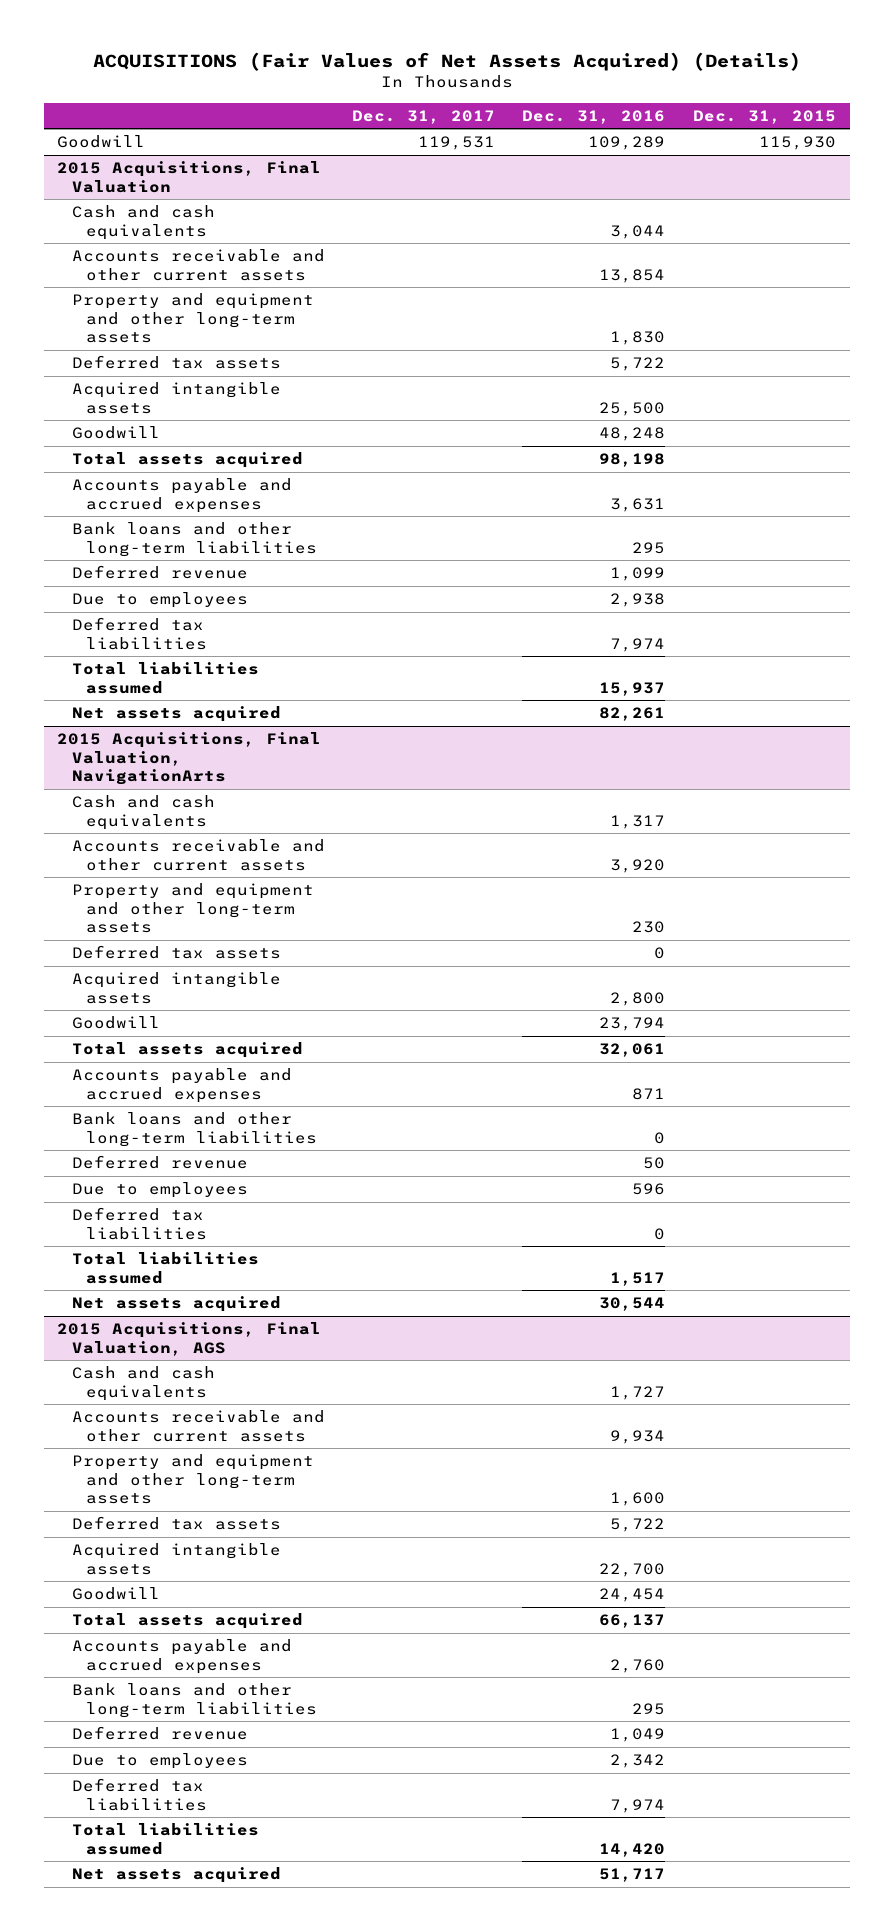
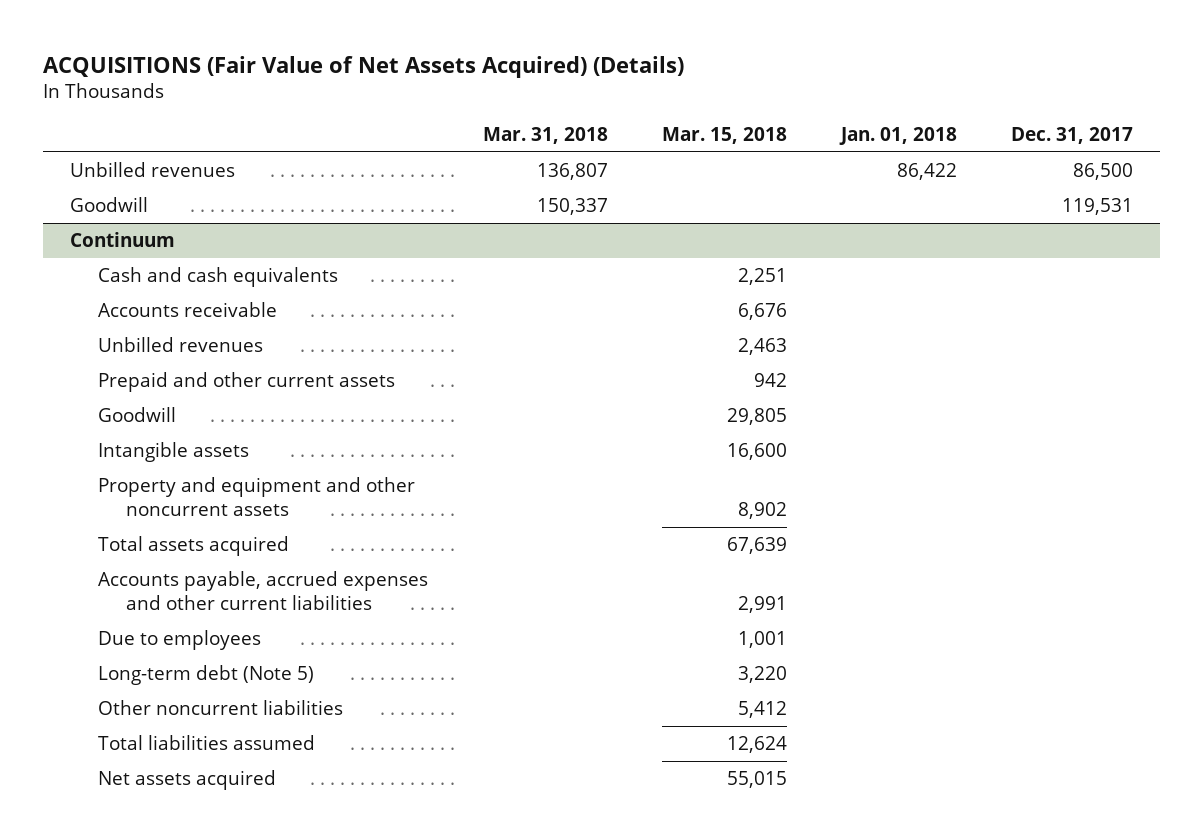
[92,52,801,72] ACQUISITIONS (Fair Values of Net Assets Acquired) (Details) -> [43,55,685,78] ACQUISITIONS (Fair Value of Net Assets Acquired) (Details)
[522,109,666,124] Dec. 31, 2016 -> none
[692,109,836,124] Dec. 31, 2015 -> none
none -> [482,127,608,145] Mar. 31, 2018
none -> [661,127,787,145] Mar. 15, 2018
none -> [838,127,957,146] Jan. 01, 2018
none -> [70,162,236,178] Unbilled revenues
[57,161,322,193] 2015 Acquisitions, Final Valuation -> none
[71,205,215,240] Cash and cash equivalents -> none
[71,249,325,281] Accounts receivable and other current assets -> none
[71,293,314,344] Property and equipment and other long-term assets -> none
[71,355,281,370] Deferred tax assets -> none
[71,382,281,414] Acquired intangible assets -> none
[71,426,160,440] Goodwill -> none
[71,452,303,469] Total assets acquired -> none
[71,478,292,513] Accounts payable and accrued expenses -> none
[71,522,317,557] Bank loans and other long-term liabilities -> none
[71,565,248,580] Deferred revenue -> none
[71,592,248,609] Due to employees -> none
[71,617,207,650] Deferred tax liabilities -> none
[71,662,259,694] Total liabilities assumed -> none
[71,706,281,723] Net assets acquired -> none
[57,732,322,786] 2015 Acquisitions, Final Valuation, NavigationArts -> none
[71,795,215,830] Cash and cash equivalents -> none
[71,839,325,871] Accounts receivable and other current assets -> none
[71,883,314,934] Property and equipment and other long-term assets -> none
[71,945,281,960] Deferred tax assets -> none
[71,972,281,1004] Acquired intangible assets -> none
[71,1016,160,1030] Goodwill -> none
[71,1042,303,1059] Total assets acquired -> none
[71,1068,292,1103] Accounts payable and accrued expenses -> none
[71,1112,317,1147] Bank loans and other long-term liabilities -> none
[71,1155,248,1170] Deferred revenue -> none
[71,1182,248,1199] Due to employees -> none
[71,1207,207,1240] Deferred tax liabilities -> none
[71,1252,259,1284] Total liabilities assumed -> none
[71,1296,281,1313] Net assets acquired -> none
[57,1322,322,1356] 2015 Acquisitions, Final Valuation, AGS -> none
[71,1366,215,1401] Cash and cash equivalents -> none
[71,1410,325,1442] Accounts receivable and other current assets -> none
[71,1454,314,1505] Property and equipment and other long-term assets -> none
[71,1516,281,1531] Deferred tax assets -> none
[71,1543,281,1575] Acquired intangible assets -> none
[71,1587,160,1601] Goodwill -> none
[71,1613,303,1630] Total assets acquired -> none
[71,1639,292,1674] Accounts payable and accrued expenses -> none
[71,1683,317,1718] Bank loans and other long-term liabilities -> none
[71,1726,248,1741] Deferred revenue -> none
[71,1753,248,1770] Due to employees -> none
[71,1778,207,1811] Deferred tax liabilities -> none
[71,1823,259,1855] Total liabilities assumed -> none
[71,1867,281,1884] Net assets acquired -> none
none -> [70,232,176,248] Continuum
none -> [98,267,339,288] Cash and cash equivalents
none -> [98,302,278,318] Accounts receivable
none -> [98,337,264,353] Unbilled revenues
none -> [98,372,396,393] Prepaid and other current assets
none -> [98,407,177,423] Goodwill
none -> [98,442,250,463] Intangible assets
none -> [98,477,416,516] Property and equipment and other noncurrent assets
none -> [98,536,290,557] Total assets acquired
none -> [98,571,429,610] Accounts payable, accrued expenses and other current liabilities
none -> [98,630,262,651] Due to employees
none -> [98,665,315,686] Long-term debt (Note 5)
none -> [98,700,344,716] Other noncurrent liabilities
none -> [98,735,316,751] Total liabilities assumed
none -> [98,770,277,791] Net assets acquired

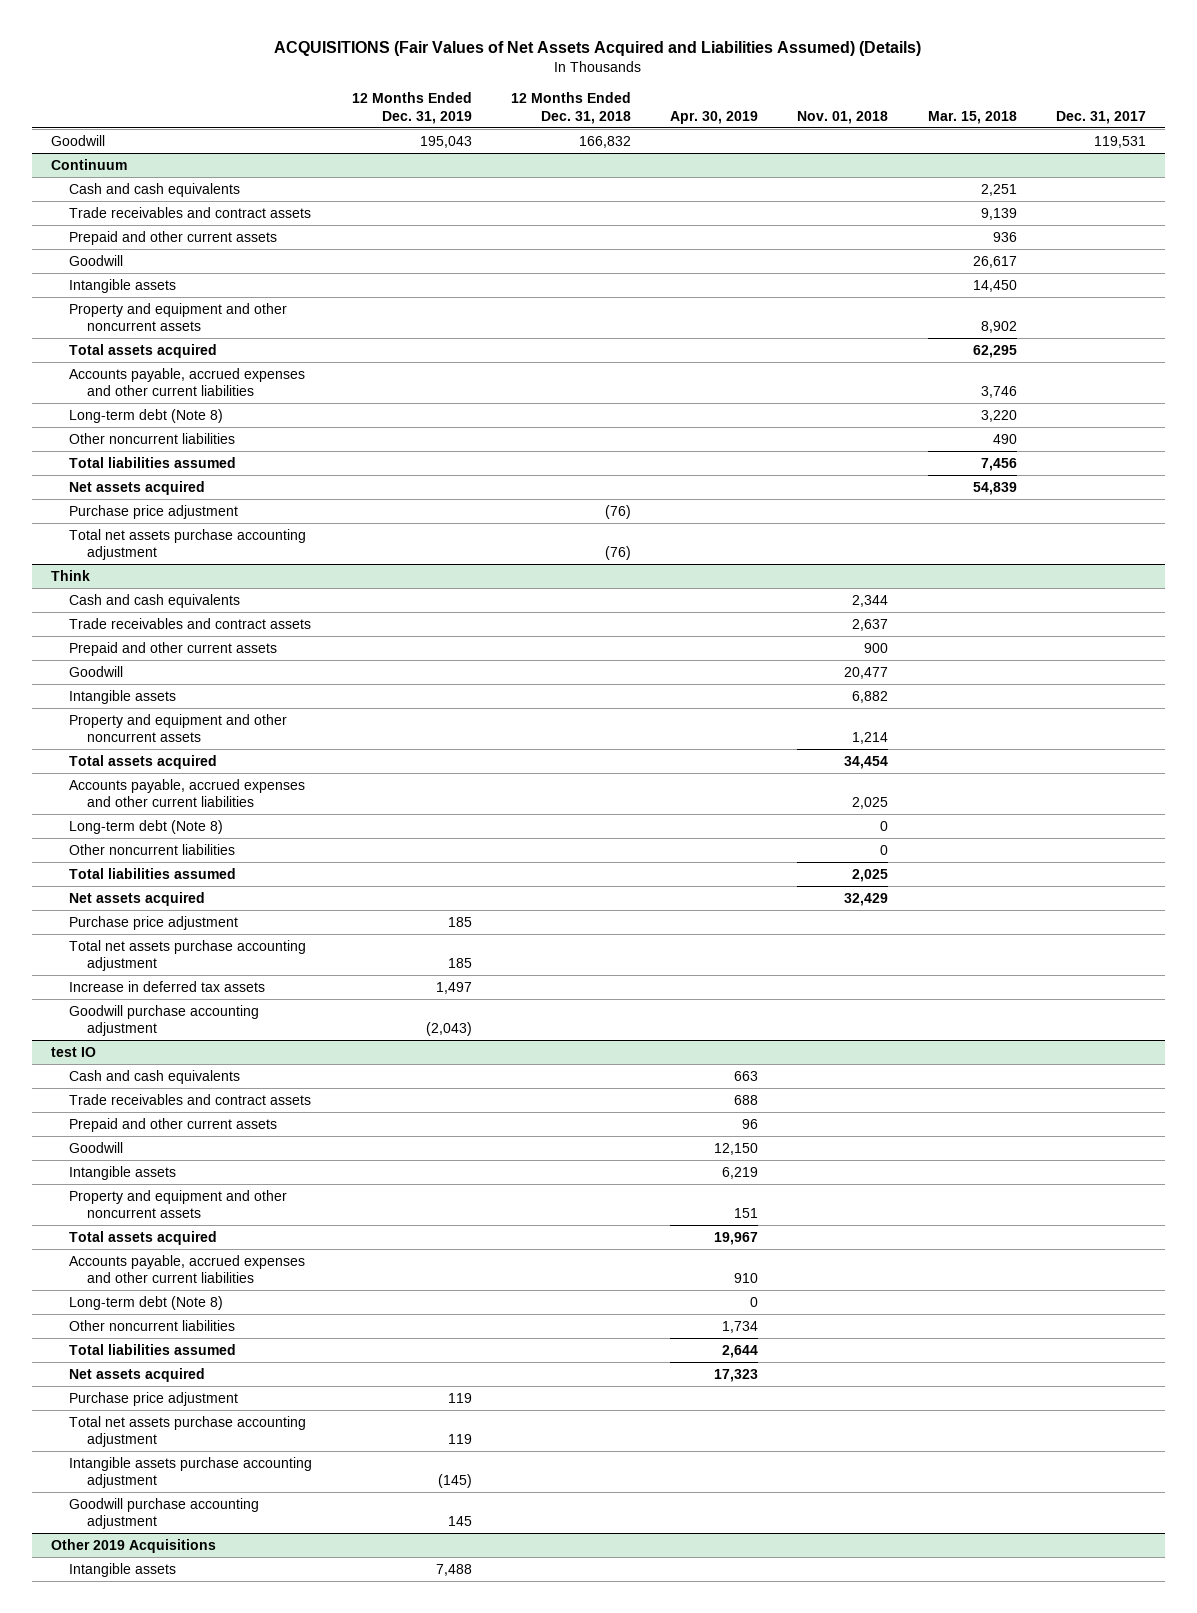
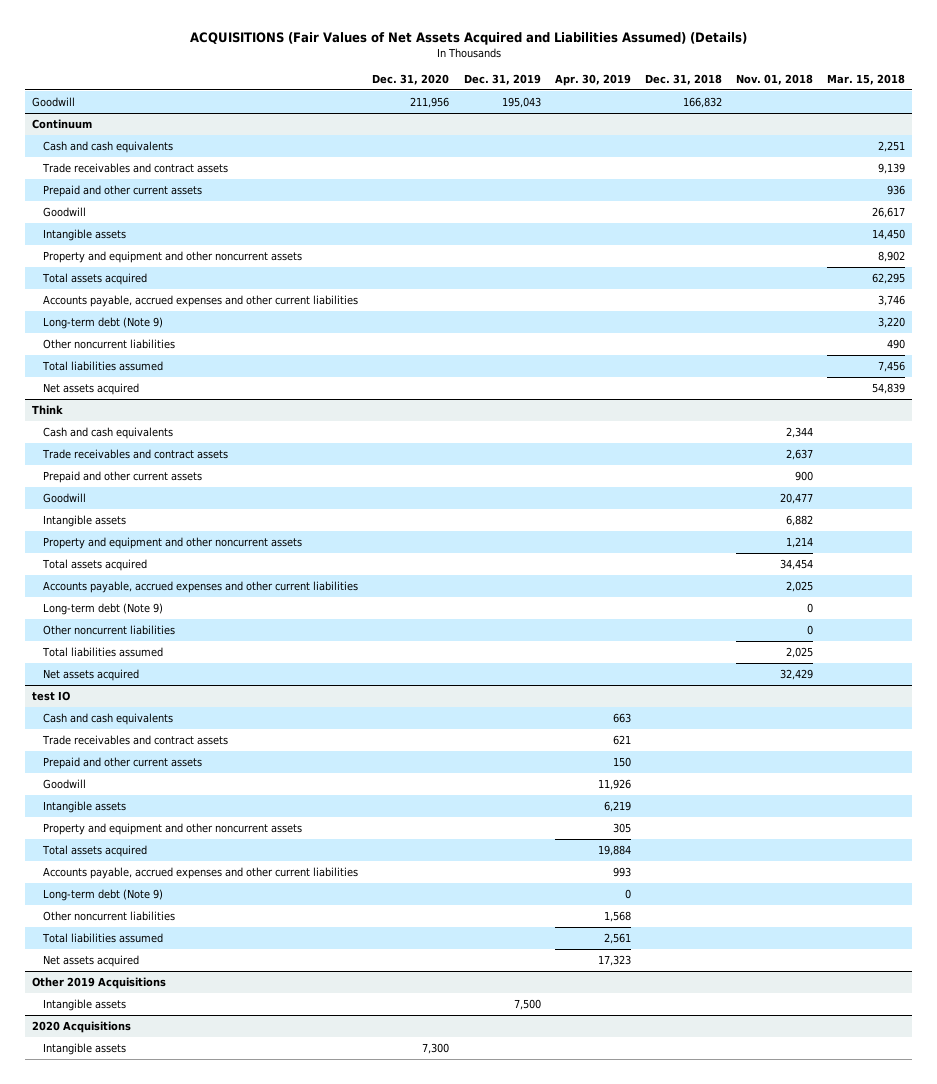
[351,92,472,124] 12 Months Ended Dec. 31, 2019 -> none
[510,92,631,124] 12 Months Ended Dec. 31, 2018 -> none
[1055,110,1146,124] Dec. 31, 2017 -> none
none -> [372,73,450,85] Dec. 31, 2020
none -> [463,73,541,85] Dec. 31, 2019
none -> [644,73,722,85] Dec. 31, 2018
[69,408,224,423] Long-term debt (Note 8) -> [43,317,164,330] Long-term debt (Note 9)
[69,504,239,519] Purchase price adjustment -> none
[69,528,307,561] Total net assets purchase accounting adjustment -> none
[69,819,224,834] Long-term debt (Note 8) -> [43,603,164,616] Long-term debt (Note 9)
[69,915,239,930] Purchase price adjustment -> none
[69,939,307,972] Total net assets purchase accounting adjustment -> none
[69,980,266,992] Increase in deferred tax assets -> none
[69,1004,260,1037] Goodwill purchase accounting adjustment -> none
[734,1094,759,1105] 688 -> [612,735,631,746] 621
[742,1118,759,1129] 96 -> [612,757,631,768] 150
[714,1142,759,1155] 12,150 -> [597,779,631,791] 11,926
[734,1208,759,1219] 151 -> [612,823,631,834] 305
[714,1231,759,1245] 19,967 -> [597,845,631,857] 19,884
[734,1273,759,1284] 910 -> [612,867,631,878] 993
[69,1295,224,1310] Long-term debt (Note 8) -> [43,889,164,902] Long-term debt (Note 9)
[722,1320,759,1333] 1,734 -> [603,911,631,923] 1,568
[722,1344,759,1358] 2,644 -> [603,933,631,945] 2,561
[69,1391,239,1406] Purchase price adjustment -> none
[69,1415,307,1448] Total net assets purchase accounting adjustment -> none
[69,1456,313,1489] Intangible assets purchase accounting adjustment -> none
[69,1497,260,1530] Goodwill purchase accounting adjustment -> none
none -> [31,1021,131,1034] 2020 Acquisitions
none -> [43,1043,127,1056] Intangible assets

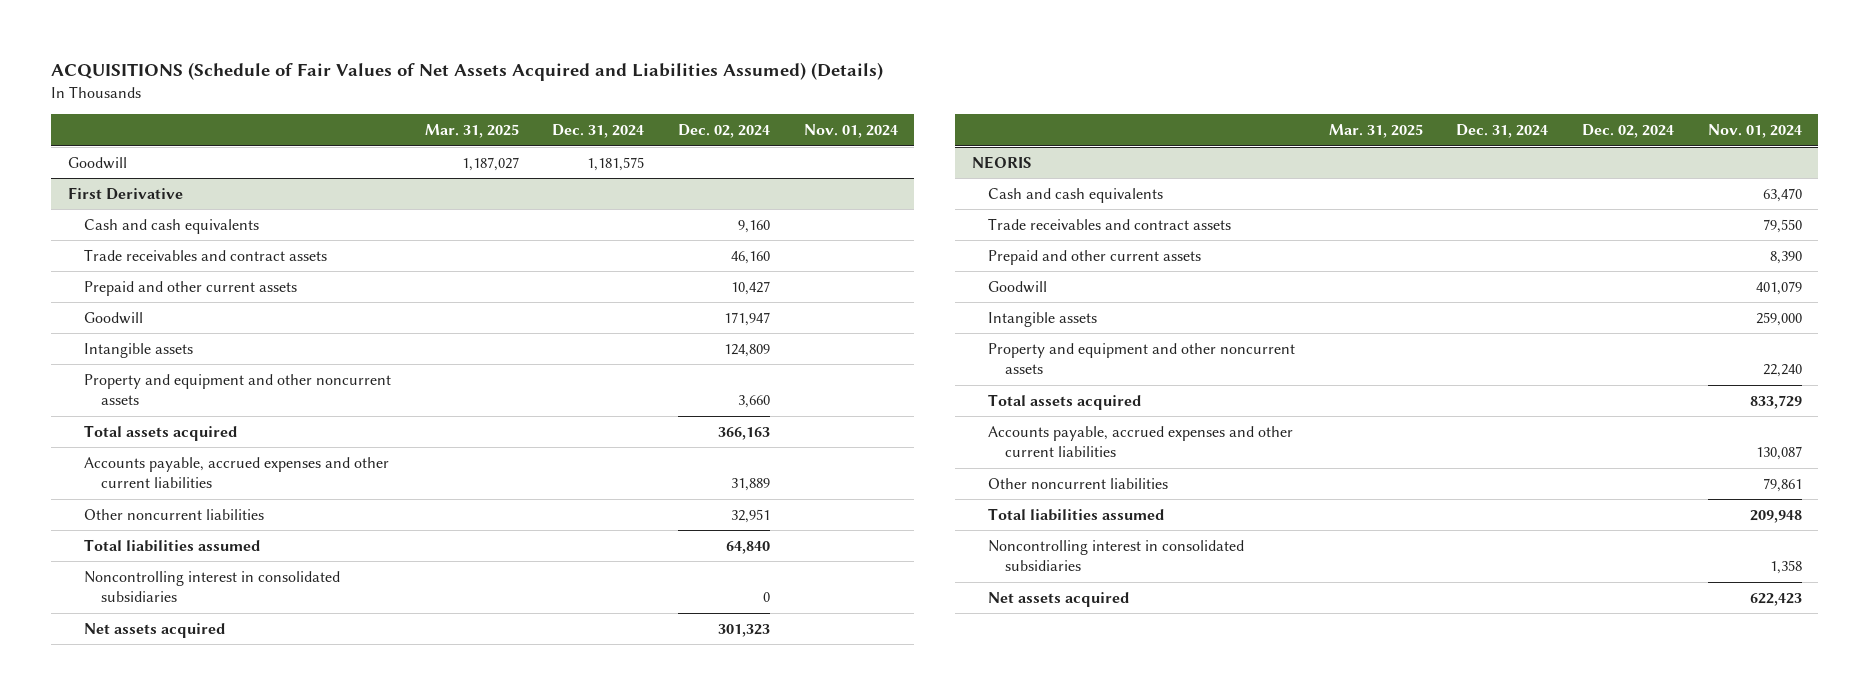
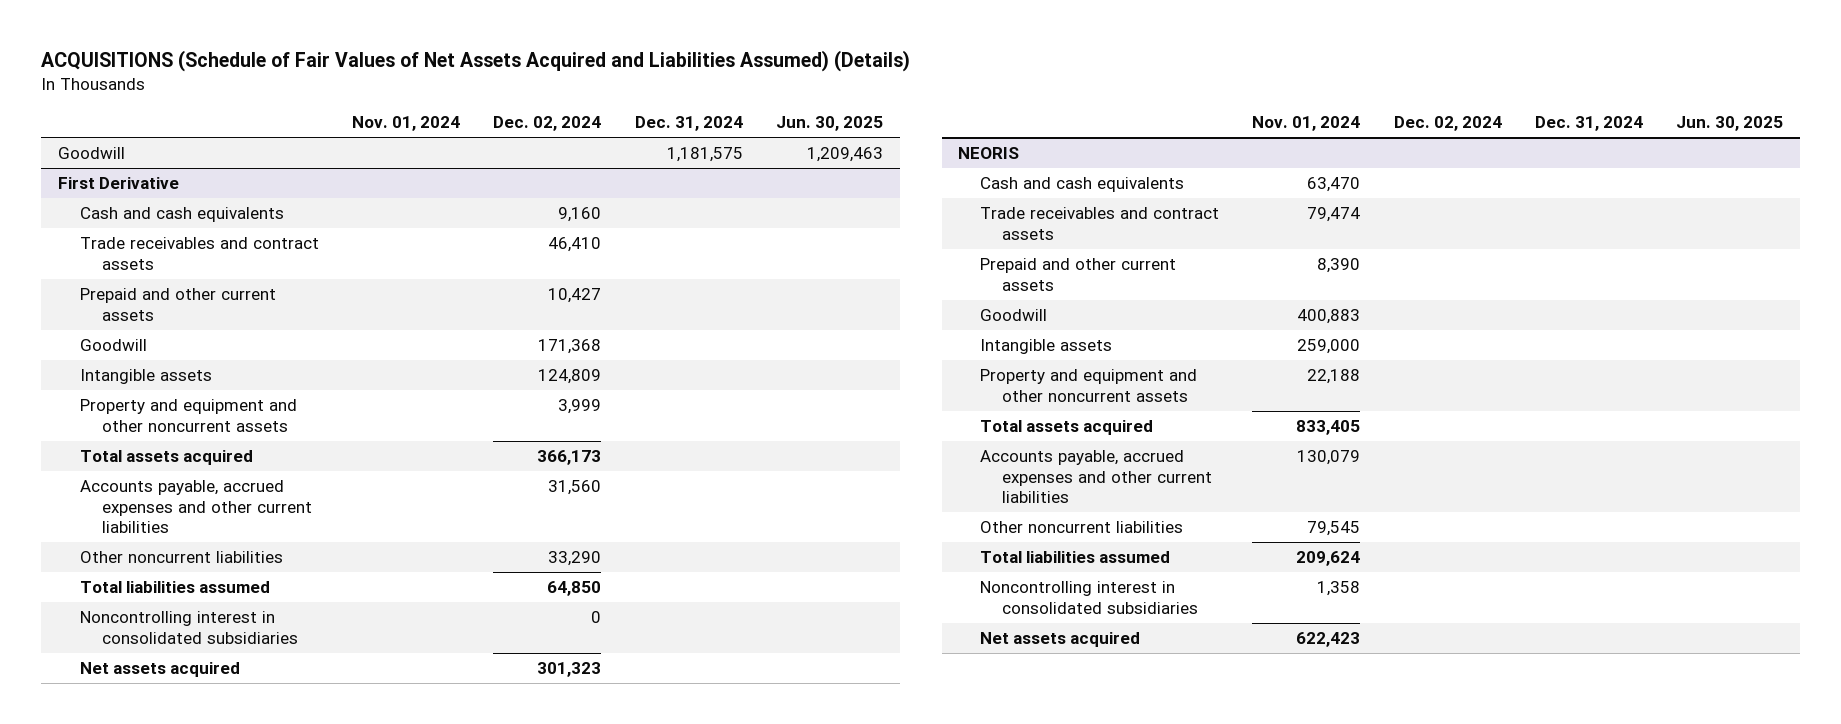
[424,124,519,139] Mar. 31, 2025 -> none
none -> [775,116,883,132] Jun. 30, 2025
[731,250,771,264] 46,160 -> [548,237,602,253] 46,410
[724,311,771,326] 171,947 -> [538,339,602,355] 171,368
[738,395,771,409] 3,660 -> [558,399,602,415] 3,999
[718,426,771,440] 366,163 -> [537,450,602,466] 366,173
[731,478,771,492] 31,889 -> [548,480,602,496] 31,560
[731,508,771,523] 32,951 -> [548,551,602,567] 33,290
[726,540,771,554] 64,840 -> [547,581,602,597] 64,850
[1762,218,1802,233] 79,550 -> [1307,207,1361,223] 79,474
[1755,280,1802,295] 401,079 -> [1297,309,1361,325] 400,883
[1762,364,1802,378] 22,240 -> [1307,369,1361,385] 22,188
[1749,394,1802,409] 833,729 -> [1296,420,1361,436] 833,405
[1755,446,1802,461] 130,087 -> [1297,450,1361,466] 130,079
[1762,477,1802,492] 79,861 -> [1307,521,1361,537] 79,545
[1749,509,1802,523] 209,948 -> [1296,551,1361,567] 209,624

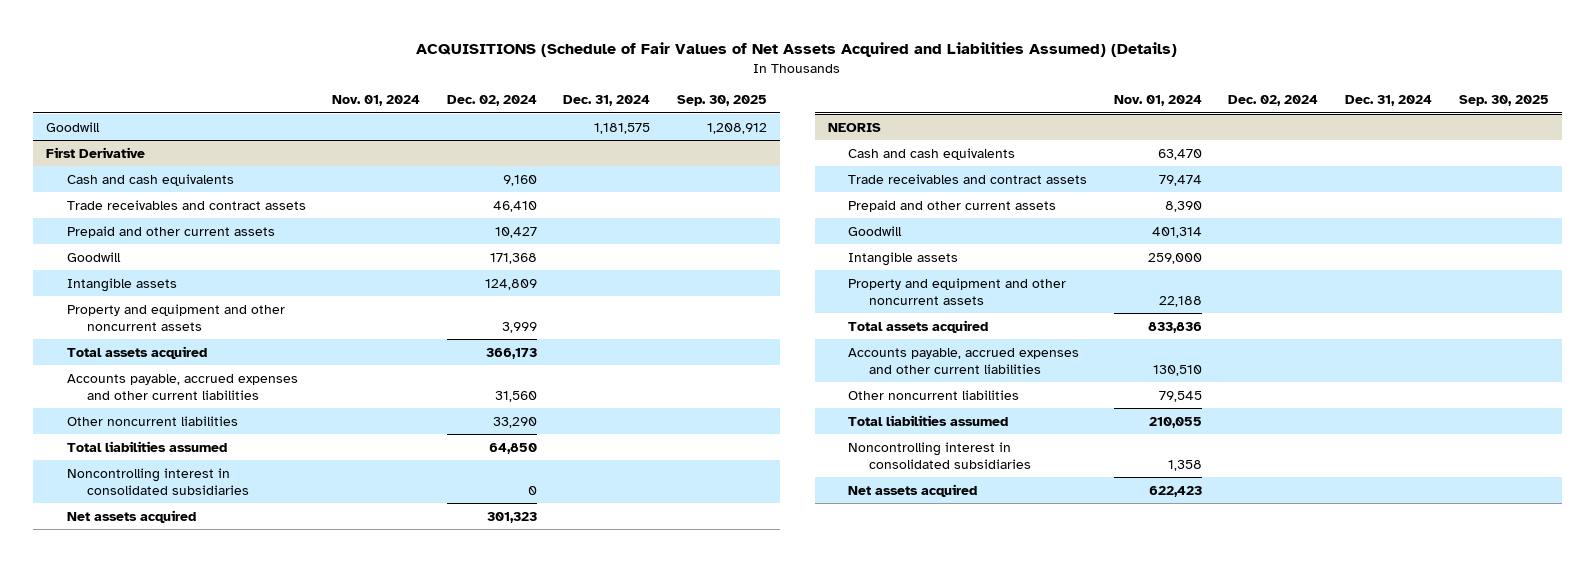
[775,116,883,132] Jun. 30, 2025 -> none
none -> [676,95,767,107] Sep. 30, 2025
[1297,309,1361,325] 400,883 -> [1151,226,1202,238] 401,314
[1296,420,1361,436] 833,405 -> [1147,321,1202,333] 833,836
[1297,450,1361,466] 130,079 -> [1152,364,1202,376] 130,510
[1296,551,1361,567] 209,624 -> [1148,416,1202,428] 210,055

